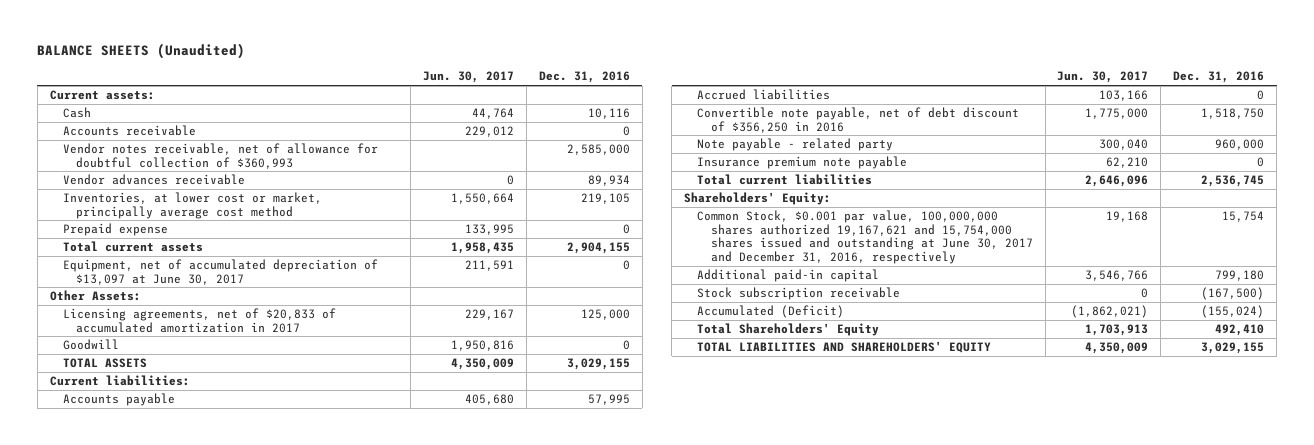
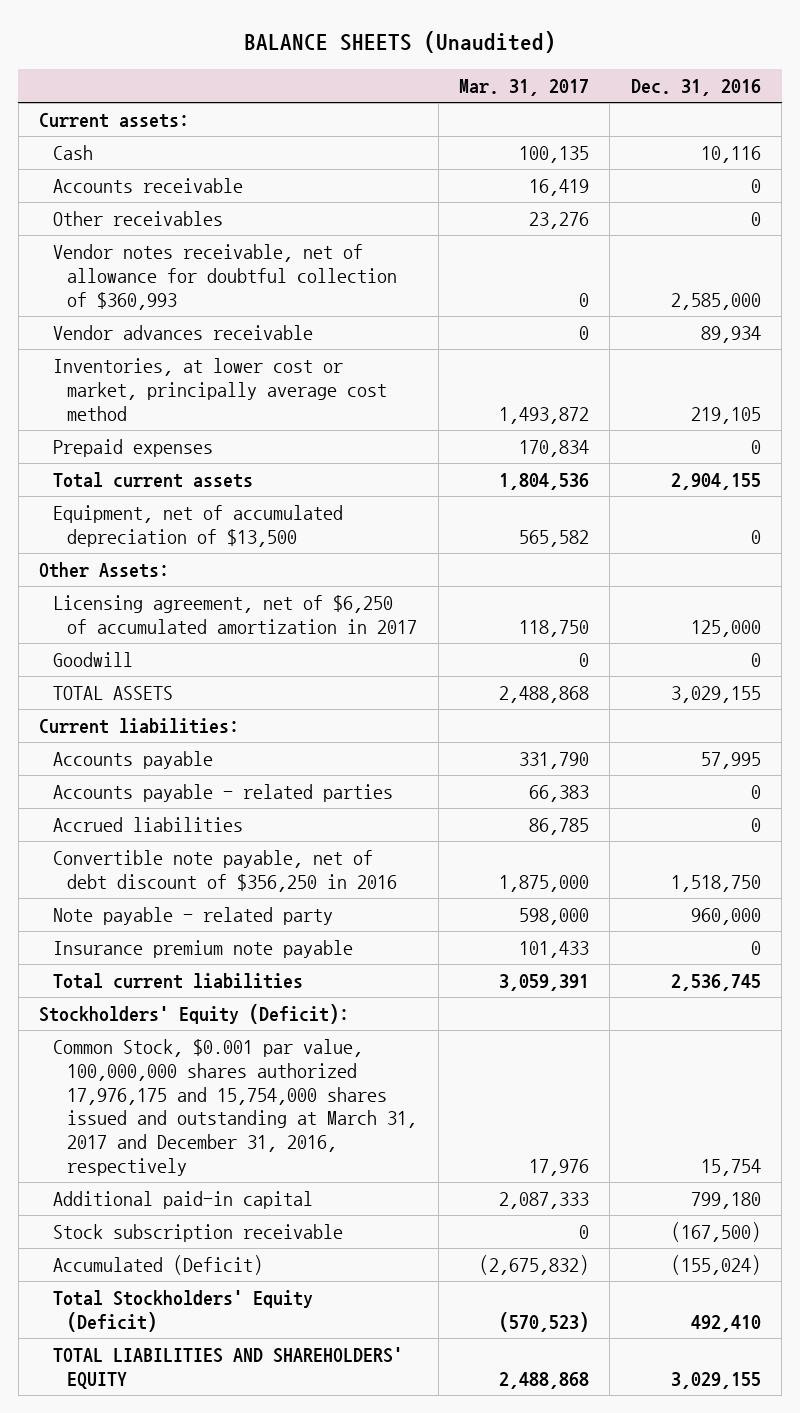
[423,71,515,84] Jun. 30, 2017 -> none
none -> [458,78,589,96] Mar. 31, 2017
none -> [53,210,224,226] Other receivables
[62,223,168,237] Prepaid expense -> [53,438,214,457] Prepaid expenses
[62,259,378,285] Equipment, net of accumulated depreciation of $13,097 at June 30, 2017 -> [53,504,344,547] Equipment, net of accumulated depreciation of $13,500
[62,308,336,333] Licensing agreements, net of $20,833 of accumulated amortization in 2017 -> [53,594,418,634] Licensing agreement, net of $6,250 of accumulated amortization in 2017
none -> [53,783,394,802] Accounts payable - related parties
[683,192,831,206] Shareholders' Equity: -> [39,1003,350,1024] Stockholders' Equity (Deficit):
[697,210,1033,264] Common Stock, $0.001 par value, 100,000,000 shares authorized 19,167,621 and 15,754,000 shares issued and outstanding at June 30, 2017 and December 31, 2016, respectively -> [53,1038,418,1177] Common Stock, $0.001 par value, 100,000,000 shares authorized 17,976,175 and 15,754,000 shares issued and outstanding at March 31, 2017 and December 31, 2016, respectively
[697,323,880,337] Total Shareholders' Equity -> [53,1289,314,1332] Total Stockholders' Equity (Deficit)

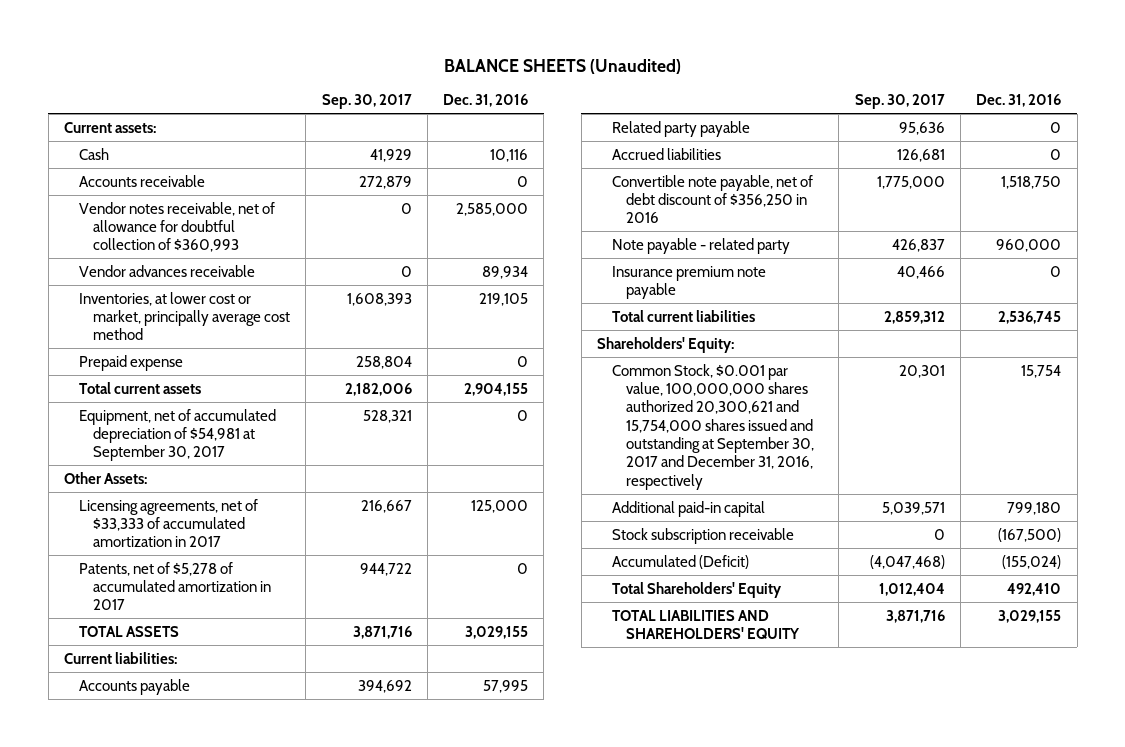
[458,78,589,96] Mar. 31, 2017 -> none
none -> [321,94,412,110] Sep. 30, 2017
[53,210,224,226] Other receivables -> none
[53,438,214,457] Prepaid expenses -> [78,354,183,371] Prepaid expense
[53,504,344,547] Equipment, net of accumulated depreciation of $13,500 -> [78,408,276,462] Equipment, net of accumulated depreciation of $54,981 at September 30, 2017
[53,651,134,667] Goodwill -> none
[53,594,418,634] Licensing agreement, net of $6,250 of accumulated amortization in 2017 -> [78,498,258,548] Licensing agreements, net of $33,333 of accumulated amortization in 2017
none -> [78,561,271,611] Patents, net of $5,278 of accumulated amortization in 2017
[53,783,394,802] Accounts payable - related parties -> [611,120,750,137] Related party payable
[39,1003,350,1024] Stockholders' Equity (Deficit): -> [597,336,735,353] Shareholders' Equity:
[53,1038,418,1177] Common Stock, $0.001 par value, 100,000,000 shares authorized 17,976,175 and 15,754,000 shares issued and outstanding at March 31, 2017 and December 31, 2016, respectively -> [611,363,814,490] Common Stock, $0.001 par value, 100,000,000 shares authorized 20,300,621 and 15,754,000 shares issued and outstanding at September 30, 2017 and December 31, 2016, respectively
[53,1289,314,1332] Total Stockholders' Equity (Deficit) -> [611,581,782,598] Total Shareholders' Equity

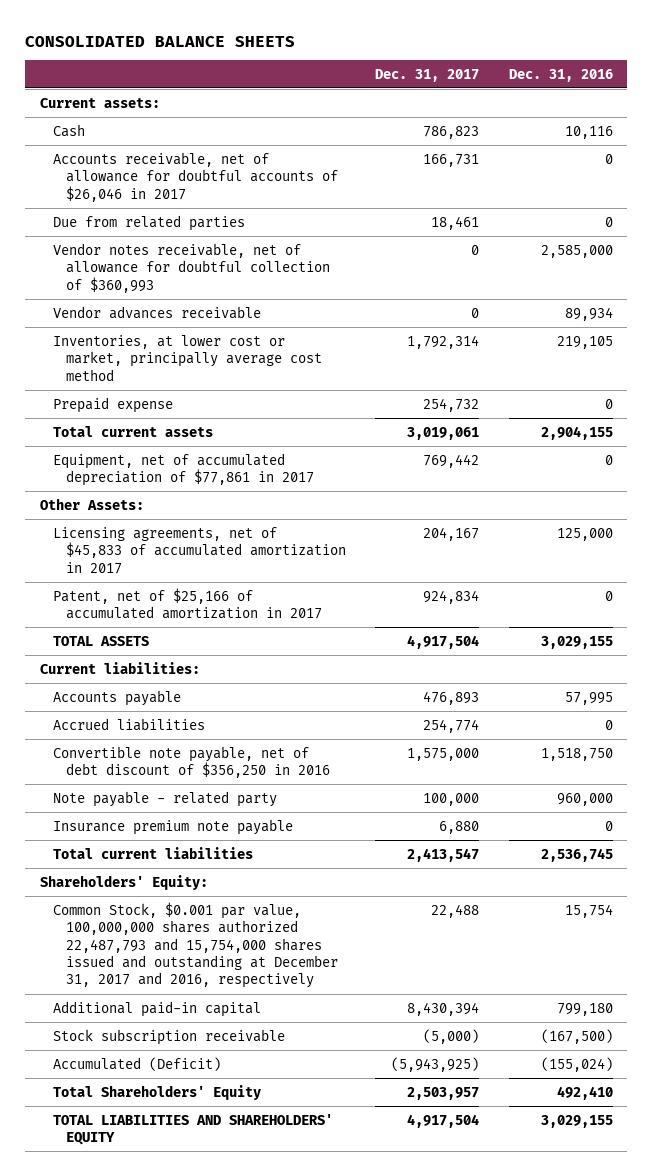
[443,58,681,74] BALANCE SHEETS (Unaudited) -> [25,35,296,47] CONSOLIDATED BALANCE SHEETS
[321,94,412,110] Sep. 30, 2017 -> none
none -> [375,68,480,82] Dec. 31, 2017
[78,174,205,187] Accounts receivable -> [53,151,339,202] Accounts receivable, net of allowance for doubtful accounts of $26,046 in 2017
none -> [53,214,246,231] Due from related parties
[78,408,276,462] Equipment, net of accumulated depreciation of $54,981 at September 30, 2017 -> [53,452,315,487] Equipment, net of accumulated depreciation of $77,861 in 2017
[78,498,258,548] Licensing agreements, net of $33,333 of accumulated amortization in 2017 -> [53,526,347,574] Licensing agreements, net of $45,833 of accumulated amortization in 2017
[78,561,271,611] Patents, net of $5,278 of accumulated amortization in 2017 -> [53,587,323,620] Patent, net of $25,166 of accumulated amortization in 2017
[611,120,750,137] Related party payable -> none
[611,363,814,490] Common Stock, $0.001 par value, 100,000,000 shares authorized 20,300,621 and 15,754,000 shares issued and outstanding at September 30, 2017 and December 31, 2016, respectively -> [53,901,339,989] Common Stock, $0.001 par value, 100,000,000 shares authorized 22,487,793 and 15,754,000 shares issued and outstanding at December 31, 2017 and 2016, respectively

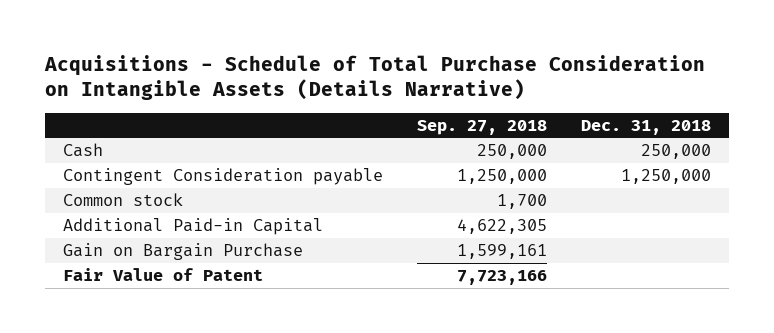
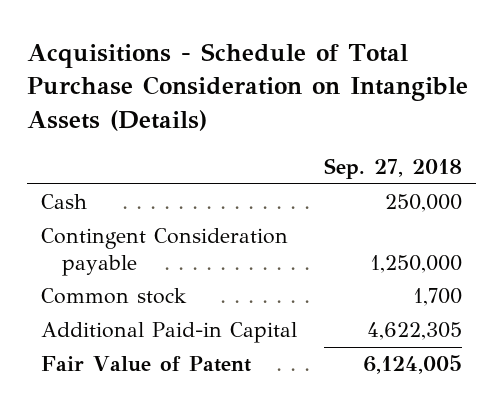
[44,54,706,101] Acquisitions - Schedule of Total Purchase Consideration on Intangible Assets (Details Narrative) -> [26,42,468,132] Acquisitions - Schedule of Total Purchase Consideration on Intangible Assets (Details)
[581,119,712,135] Dec. 31, 2018 -> none
[62,243,303,261] Gain on Bargain Purchase -> none
[456,270,547,286] 7,723,166 -> [363,355,463,375] 6,124,005

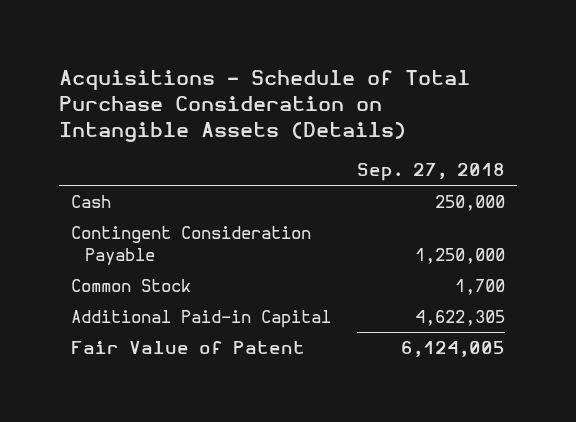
[40,228,288,276] Contingent Consideration payable -> [71,225,312,265] Contingent Consideration Payable
[40,288,187,305] Common stock -> [71,278,192,292] Common Stock

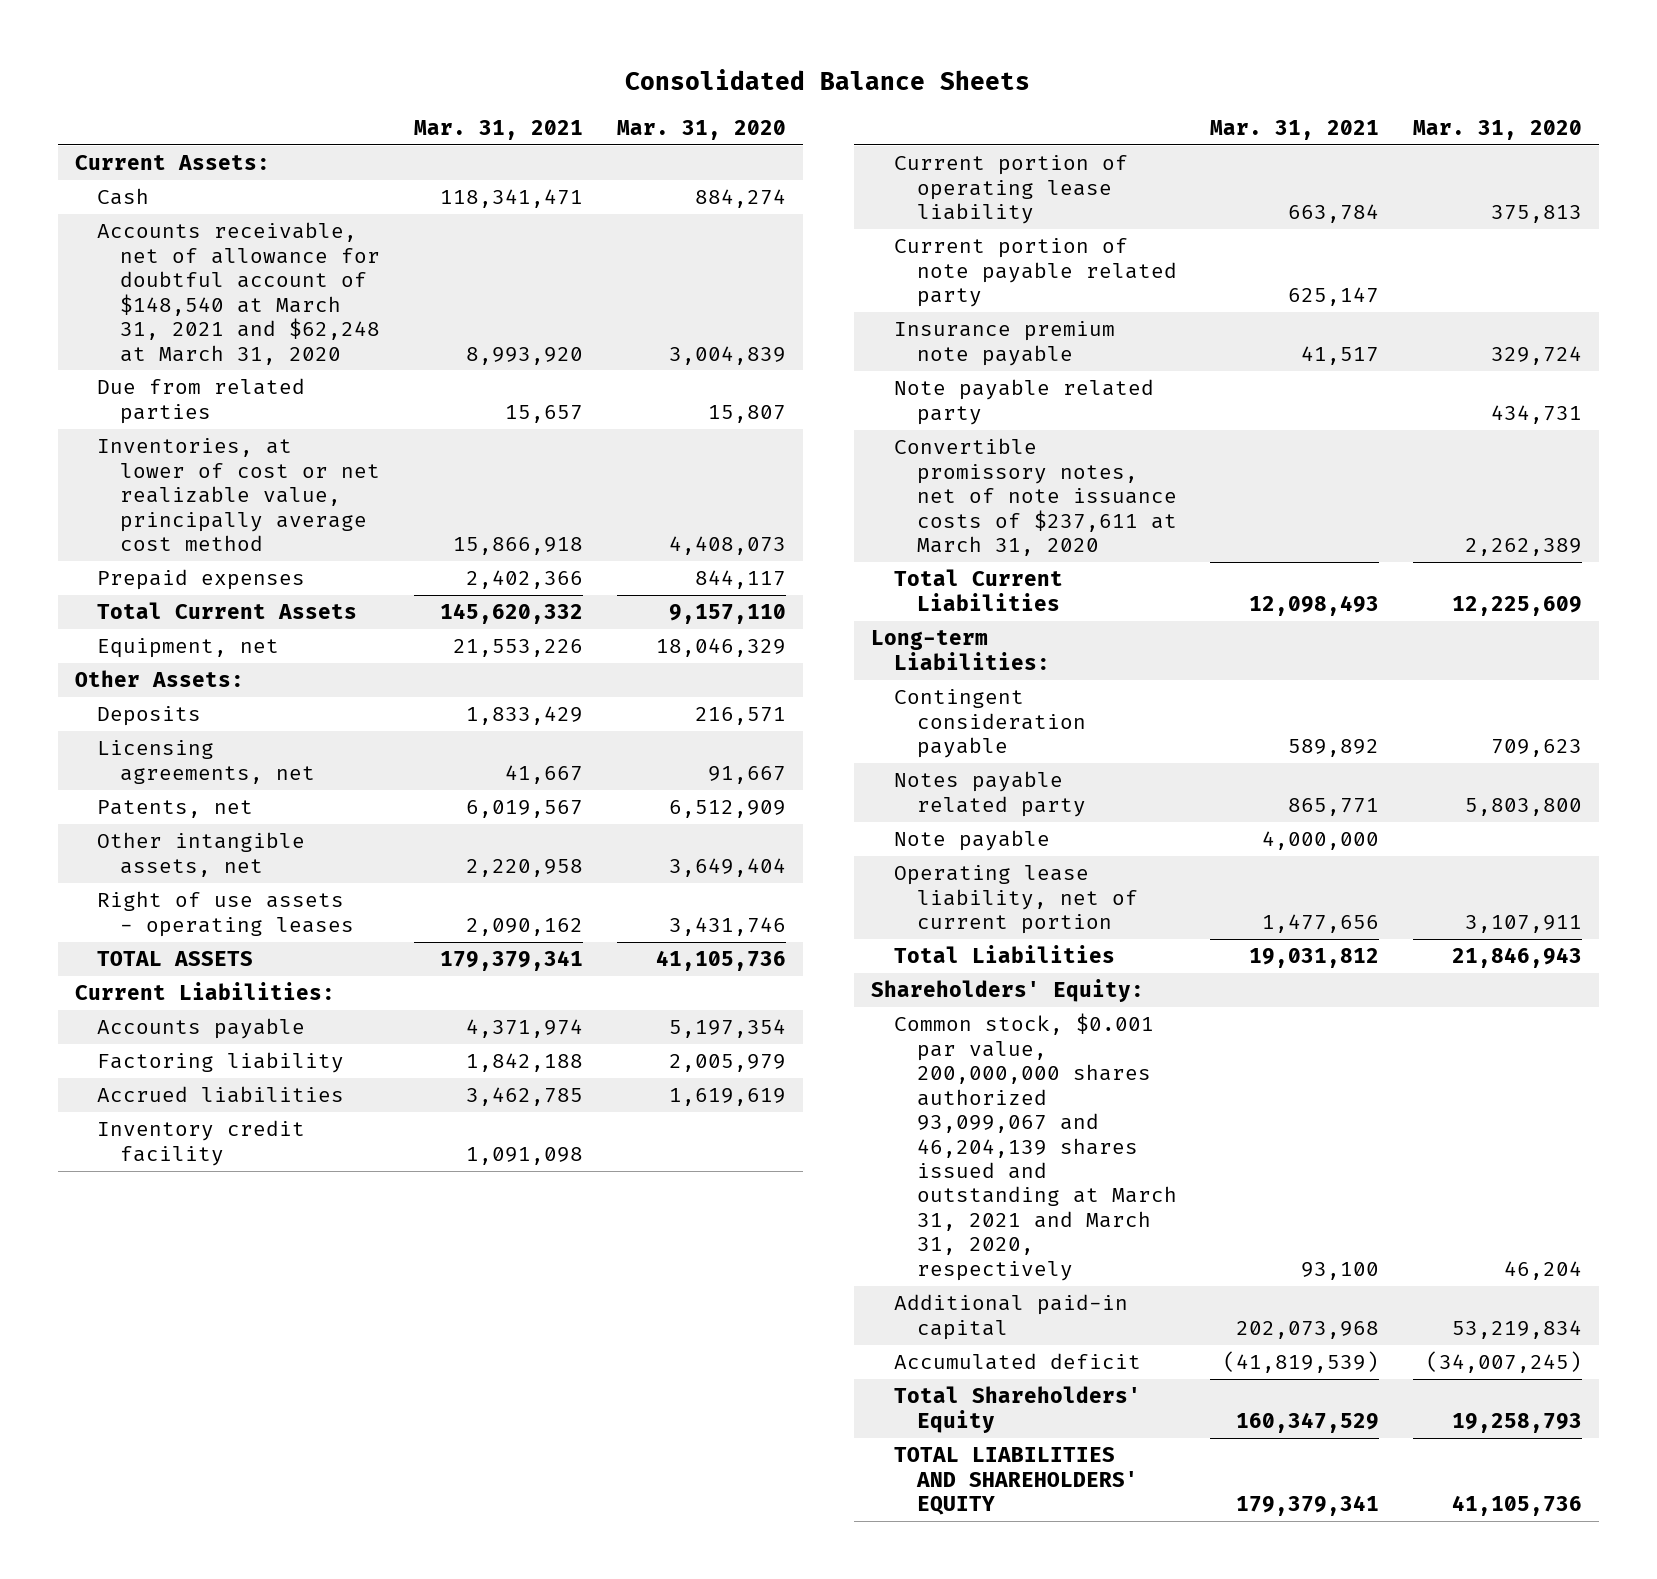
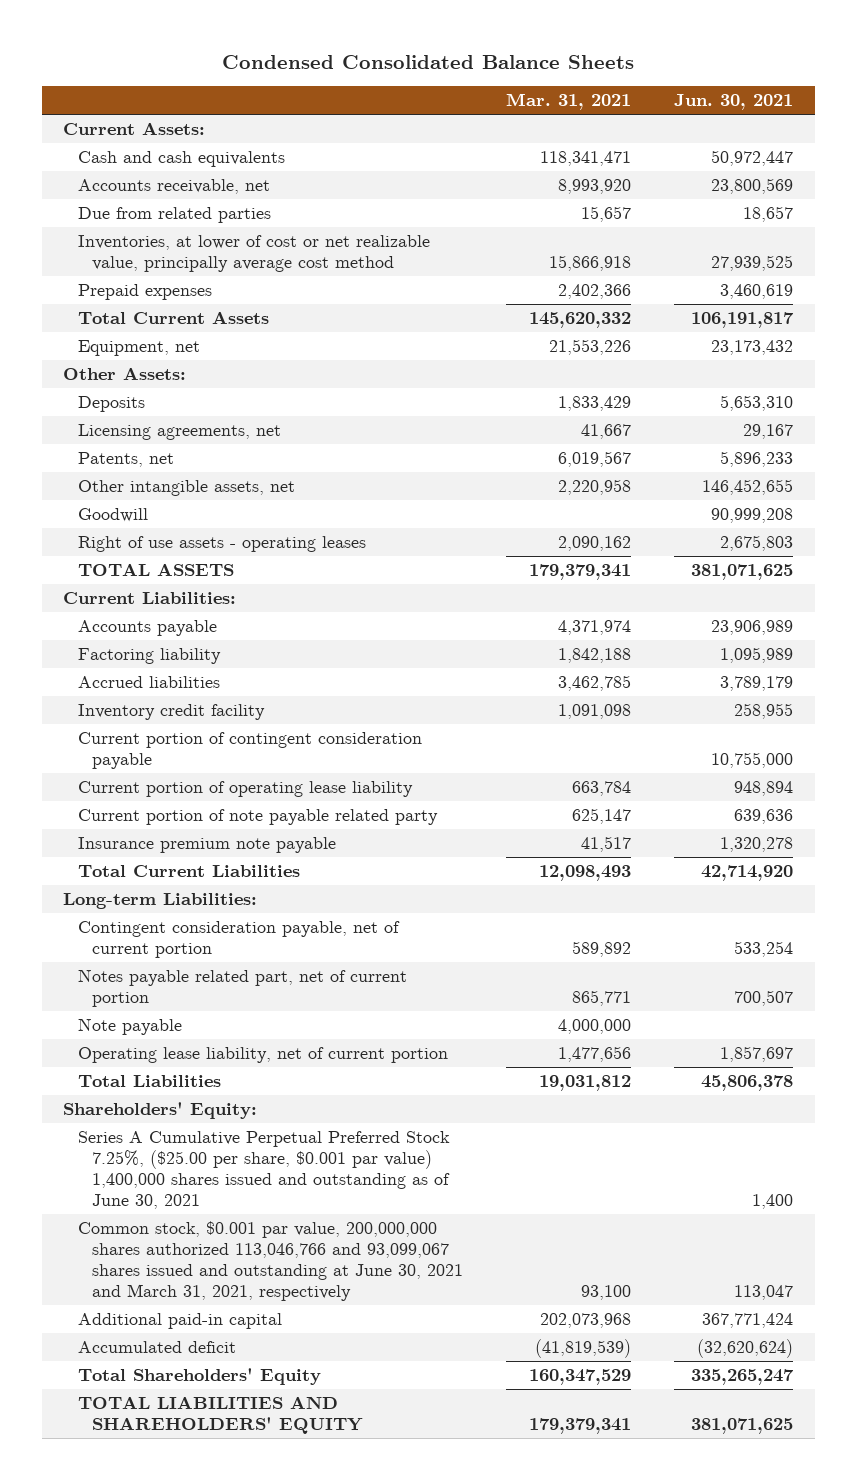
[625,68,1031,90] Consolidated Balance Sheets -> [222,54,635,69] Condensed Consolidated Balance Sheets
[616,120,786,141] Mar. 31, 2020 -> none
none -> [674,93,794,110] Jun. 30, 2021
[97,188,150,206] Cash -> [77,151,285,168] Cash and cash equivalents
[97,222,381,365] Accounts receivable, net of allowance for doubtful account of $148,540 at March 31, 2021 and $62,248 at March 31, 2020 -> [77,179,270,195] Accounts receivable, net
none -> [77,508,148,523] Goodwill
none -> [77,732,422,769] Current portion of contingent consideration payable
[893,379,1154,425] Note payable related party -> none
[893,438,1177,557] Convertible promissory notes, net of note issuance costs of $237,611 at March 31, 2020 -> none
[893,689,1086,759] Contingent consideration payable -> [77,921,400,958] Contingent consideration payable, net of current portion
[893,771,1086,817] Notes payable related party -> [77,969,407,1007] Notes payable related part, net of current portion
none -> [77,1131,451,1209] Series A Cumulative Perpetual Preferred Stock 7.25%, ($25.00 per share, $0.001 par value) 1,400,000 shares issued and outstanding as of June 30, 2021
[893,1013,1177,1281] Common stock, $0.001 par value, 200,000,000 shares authorized 93,099,067 and 46,204,139 shares issued and outstanding at March 31, 2021 and March 31, 2020, respectively -> [77,1221,464,1301] Common stock, $0.001 par value, 200,000,000 shares authorized 113,046,766 and 93,099,067 shares issued and outstanding at June 30, 2021 and March 31, 2021, respectively

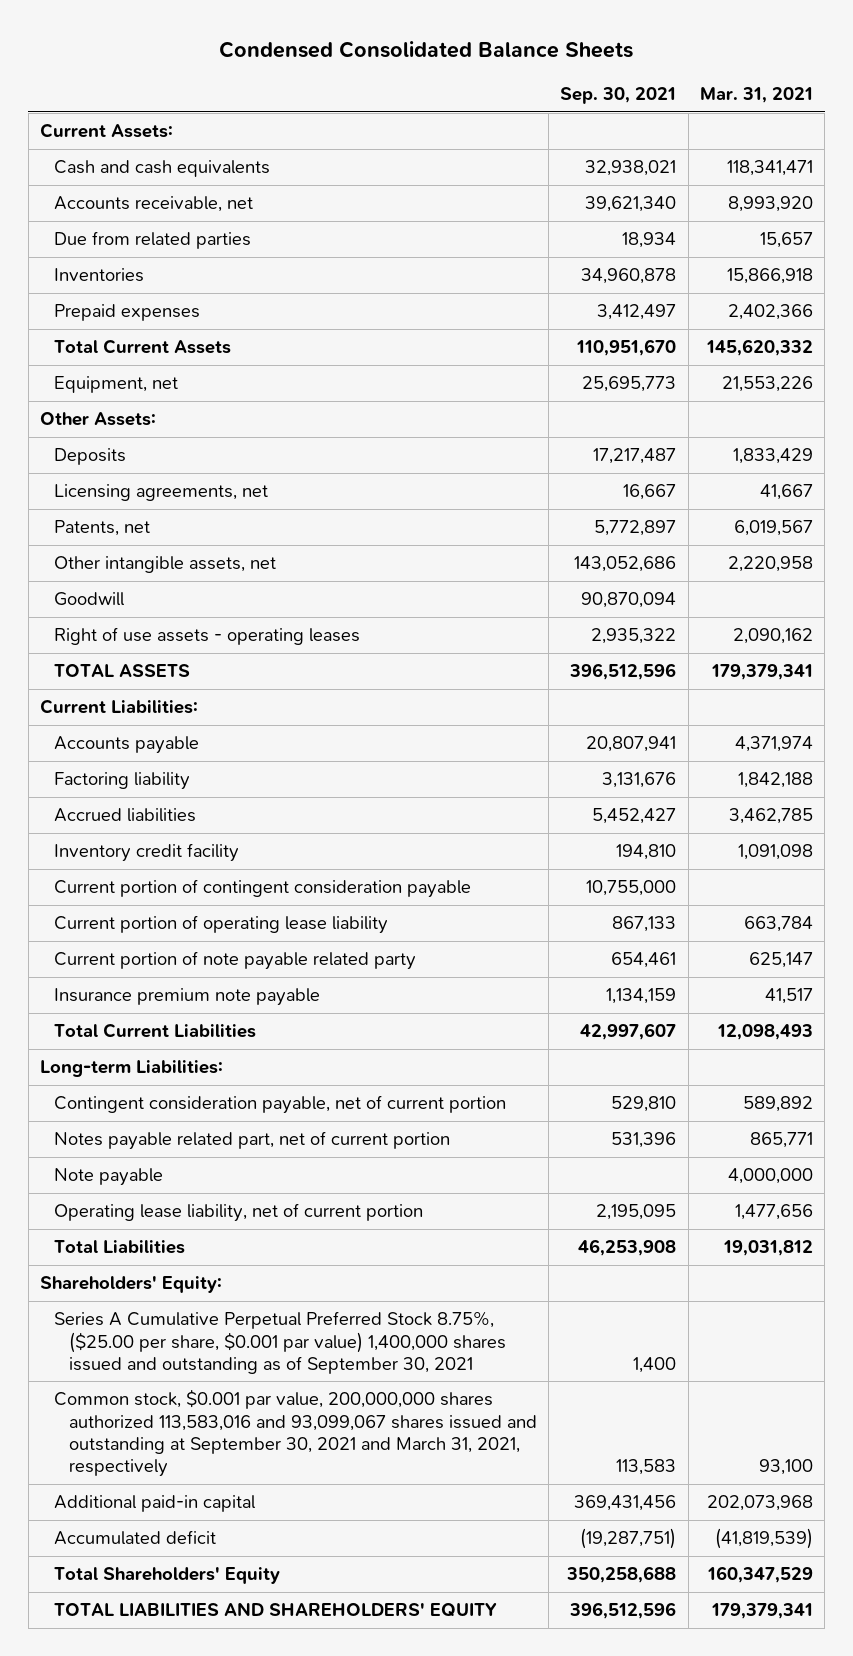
[674,93,794,110] Jun. 30, 2021 -> none
none -> [560,87,677,105] Sep. 30, 2021
[77,235,430,272] Inventories, at lower of cost or net realizable value, principally average cost method -> [54,268,145,283] Inventories
[77,1131,451,1209] Series A Cumulative Perpetual Preferred Stock 7.25%, ($25.00 per share, $0.001 par value) 1,400,000 shares issued and outstanding as of June 30, 2021 -> [54,1311,506,1374] Series A Cumulative Perpetual Preferred Stock 8.75%, ($25.00 per share, $0.001 par value) 1,400,000 shares issued and outstanding as of September 30, 2021
[77,1221,464,1301] Common stock, $0.001 par value, 200,000,000 shares authorized 113,046,766 and 93,099,067 shares issued and outstanding at June 30, 2021 and March 31, 2021, respectively -> [54,1389,537,1477] Common stock, $0.001 par value, 200,000,000 shares authorized 113,583,016 and 93,099,067 shares issued and outstanding at September 30, 2021 and March 31, 2021, respectively

